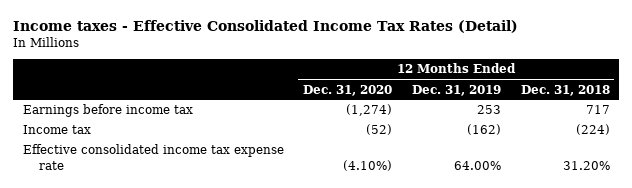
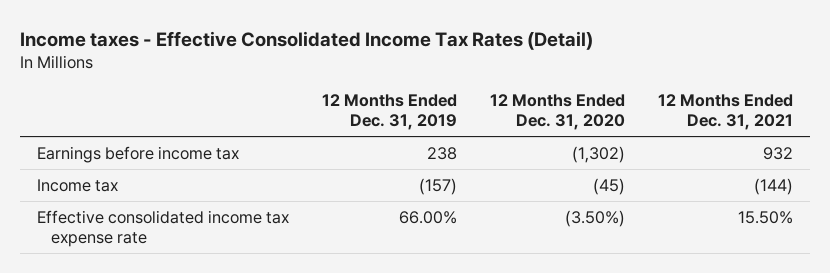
[520,84,610,96] Dec. 31, 2018 -> none
none -> [658,93,794,130] 12 Months Ended Dec. 31, 2021
[346,104,393,117] (1,274) -> [572,145,626,163] (1,302)
[476,105,501,115] 253 -> [426,146,457,160] 238
[366,124,393,136] (52) -> [593,177,626,195] (45)
[466,124,501,136] (162) -> [418,177,457,195] (157)
[343,159,393,171] (4.10%) -> [565,209,626,227] (3.50%)
[453,160,501,170] 64.00% -> [398,210,457,224] 66.00%

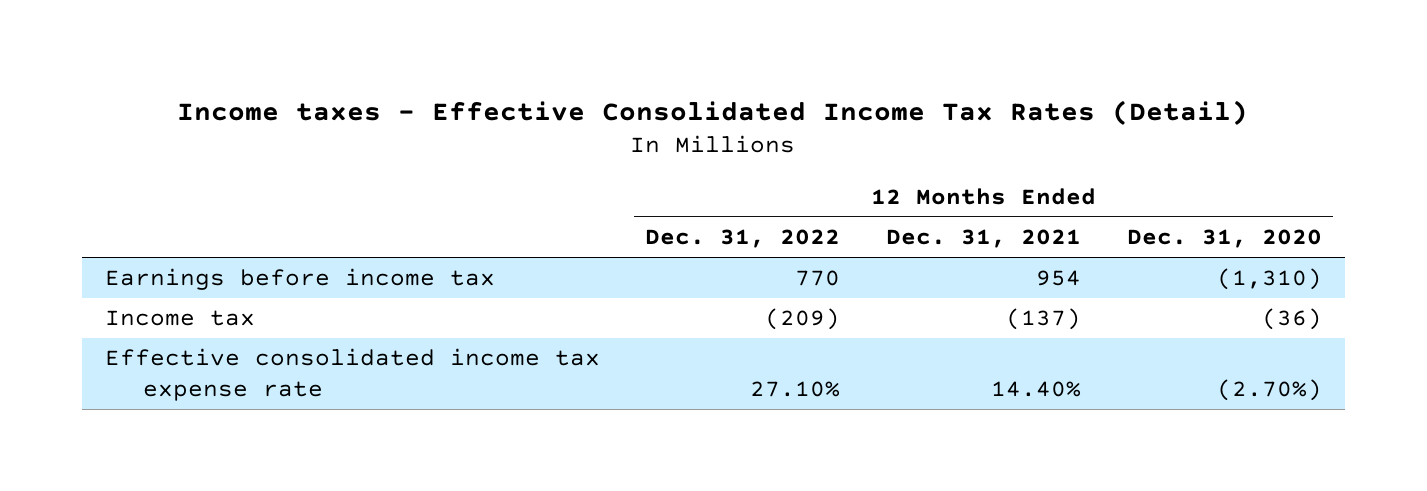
[321,93,457,130] 12 Months Ended Dec. 31, 2019 -> none
none -> [645,229,841,249] Dec. 31, 2022
[572,145,626,163] (1,302) -> [1216,268,1322,291] (1,310)
[763,146,794,160] 932 -> [1036,270,1082,287] 954
[593,177,626,195] (45) -> [1261,308,1322,331] (36)
[754,177,794,195] (144) -> [1006,308,1082,331] (137)
[565,209,626,227] (3.50%) -> [1216,379,1322,402] (2.70%)
[738,210,794,224] 15.50% -> [991,381,1082,398] 14.40%

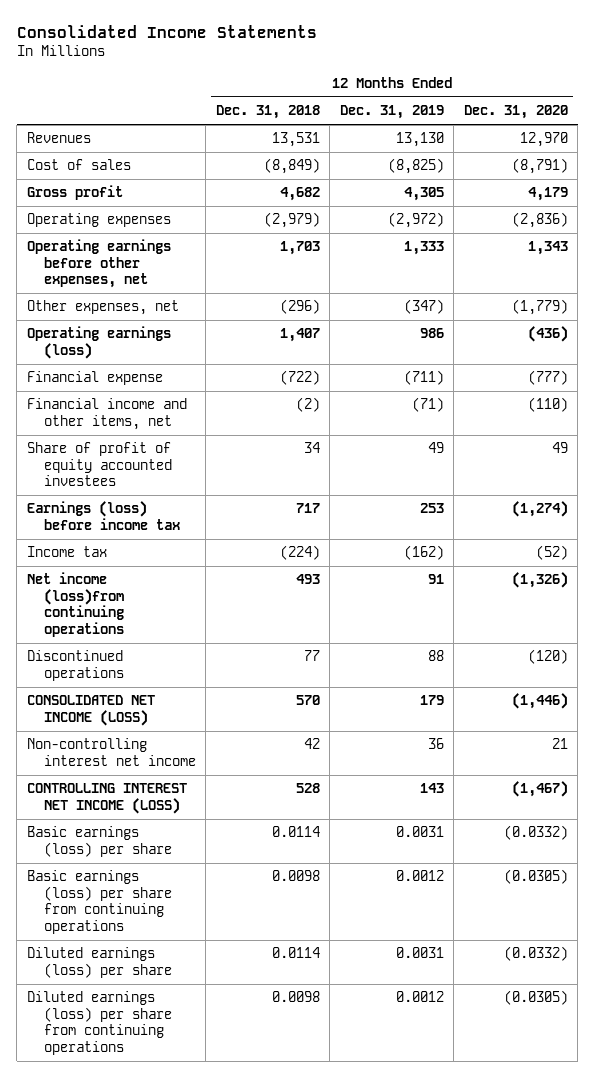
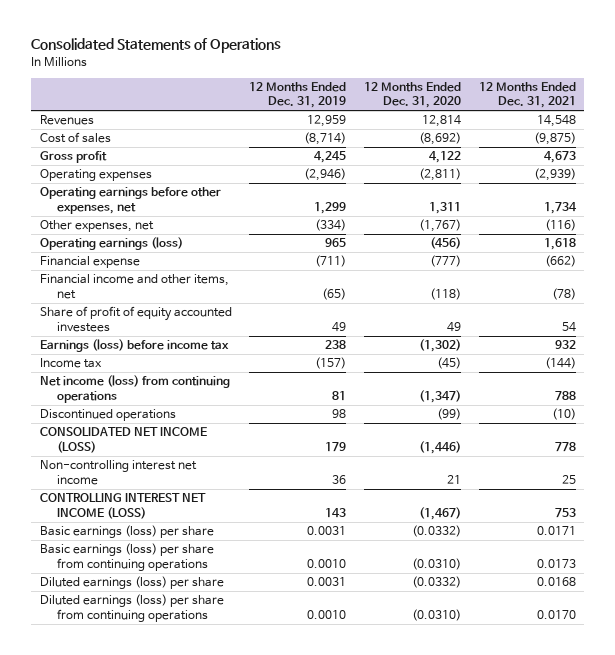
[16,24,317,38] Consolidated Income Statements -> [30,38,281,54] Consolidated Statements of Operations
[215,105,320,120] Dec. 31, 2018 -> none
none -> [478,81,576,109] 12 Months Ended Dec. 31, 2021
[395,132,444,148] 13,130 -> [307,115,347,128] 12,959
[519,132,568,148] 12,970 -> [421,115,461,128] 12,814
[387,158,444,175] (8,825) -> [304,132,347,146] (8,714)
[511,158,568,175] (8,791) -> [418,132,461,146] (8,692)
[403,187,444,202] 4,305 -> [314,151,347,164] 4,245
[527,187,568,202] 4,179 -> [428,151,461,164] 4,122
[387,212,444,229] (2,972) -> [304,168,347,182] (2,946)
[511,212,568,229] (2,836) -> [418,168,461,182] (2,811)
[403,241,444,256] 1,333 -> [314,201,347,214] 1,299
[527,241,568,256] 1,343 -> [428,201,461,214] 1,311
[403,299,444,315] (347) -> [315,219,347,232] (334)
[511,299,568,316] (1,779) -> [418,219,461,233] (1,767)
[419,328,444,339] 986 -> [325,238,347,248] 965
[527,326,568,343] (436) -> [429,237,461,250] (456)
[411,397,444,413] (71) -> [322,287,347,300] (65)
[527,397,568,413] (110) -> [429,287,461,300] (118)
[419,503,444,514] 253 -> [325,340,347,350] 238
[511,501,568,518] (1,274) -> [418,339,461,353] (1,302)
[403,545,444,561] (162) -> [315,357,347,370] (157)
[535,545,568,561] (52) -> [436,357,461,370] (45)
[26,572,124,637] Net income (loss)from continuing operations -> [39,375,230,403] Net income (loss) from continuing operations
[427,574,444,585] 91 -> [332,390,347,401] 81
[511,572,568,589] (1,326) -> [418,389,461,403] (1,347)
[427,650,444,662] 88 -> [332,409,347,419] 98
[527,649,568,665] (120) -> [436,408,461,421] (99)
[395,870,444,882] 0.0012 -> [307,558,347,568] 0.0010
[503,869,568,885] (0.0305) -> [411,557,461,570] (0.0310)
[395,991,444,1003] 0.0012 -> [307,609,347,619] 0.0010
[503,990,568,1006] (0.0305) -> [411,608,461,621] (0.0310)

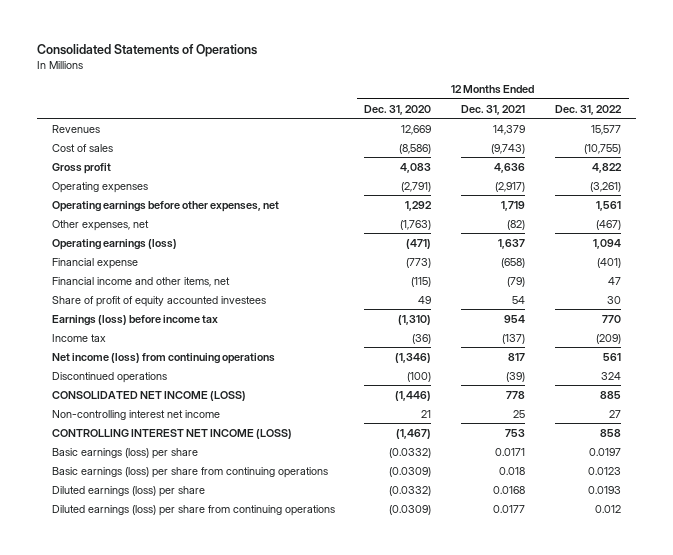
[249,81,347,109] 12 Months Ended Dec. 31, 2019 -> none
none -> [555,104,623,115] Dec. 31, 2022
[421,115,461,128] 12,814 -> [401,124,432,135] 12,669
[536,115,576,128] 14,548 -> [493,124,526,135] 14,379
[418,132,461,146] (8,692) -> [399,143,432,154] (8,586)
[533,132,576,146] (9,875) -> [491,143,526,154] (9,743)
[428,151,461,164] 4,122 -> [400,162,432,173] 4,083
[543,151,576,164] 4,673 -> [494,162,526,173] 4,636
[418,168,461,182] (2,811) -> [401,181,432,192] (2,791)
[533,168,576,182] (2,939) -> [495,181,526,192] (2,917)
[428,201,461,214] 1,311 -> [405,200,433,211] 1,292
[543,201,577,214] 1,734 -> [501,200,526,211] 1,719
[418,219,461,233] (1,767) -> [400,219,432,230] (1,763)
[544,219,576,232] (116) -> [507,219,526,230] (82)
[429,237,461,250] (456) -> [406,238,432,249] (471)
[543,238,576,251] 1,618 -> [498,238,526,249] 1,637
[429,255,461,268] (777) -> [406,257,432,268] (773)
[544,255,576,268] (662) -> [501,257,526,268] (658)
[429,287,461,300] (118) -> [411,276,432,287] (115)
[551,287,576,300] (78) -> [507,276,526,287] (79)
[418,339,461,353] (1,302) -> [398,314,432,325] (1,310)
[554,340,576,350] 932 -> [504,314,526,323] 954
[436,357,461,370] (45) -> [412,333,432,344] (36)
[544,357,576,370] (144) -> [502,333,526,344] (137)
[418,389,461,403] (1,347) -> [395,352,432,363] (1,346)
[554,390,576,401] 788 -> [508,352,526,361] 817
[436,408,461,421] (99) -> [407,371,432,382] (100)
[551,408,576,421] (10) -> [506,371,526,382] (39)
[411,557,461,570] (0.0310) -> [389,466,432,477] (0.0309)
[536,558,576,568] 0.0173 -> [499,466,526,475] 0.018
[411,608,461,621] (0.0310) -> [389,504,432,515] (0.0309)
[536,609,576,619] 0.0170 -> [493,504,526,513] 0.0177

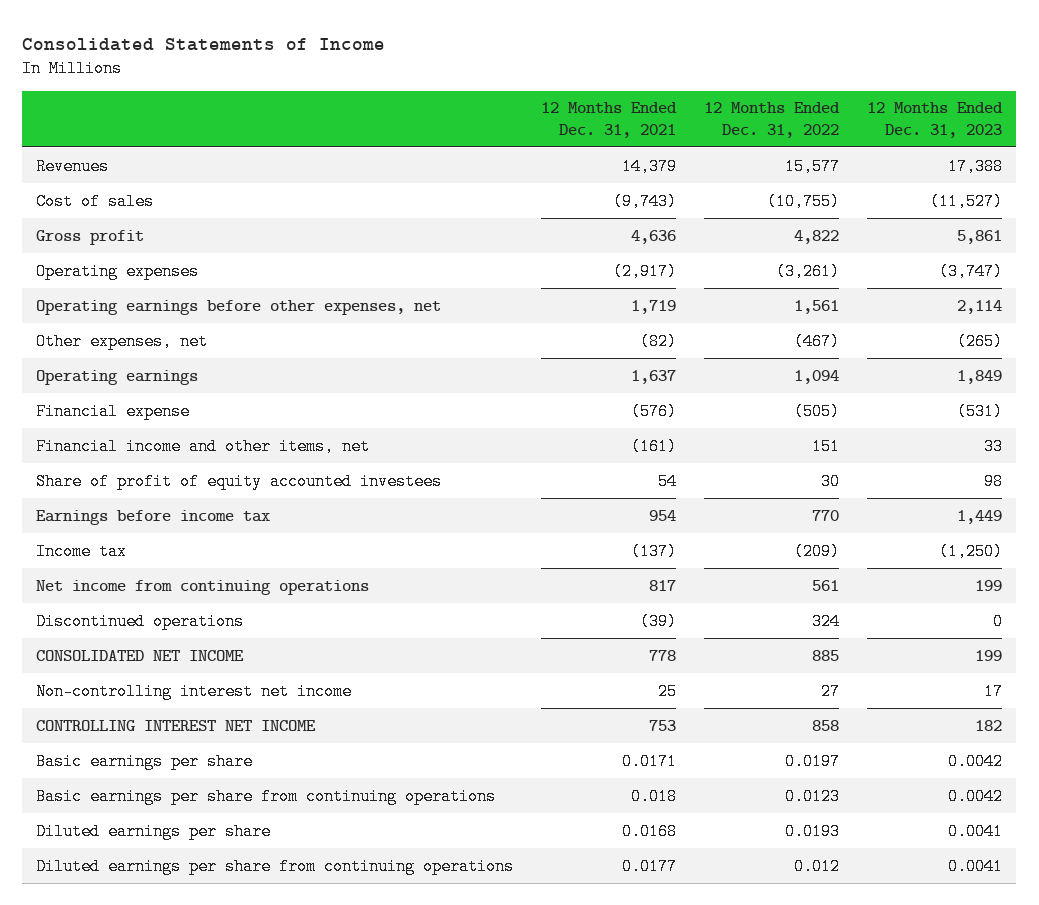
[36,43,257,57] Consolidated Statements of Operations -> [22,37,386,51] Consolidated Statements of Income
[364,104,432,115] Dec. 31, 2020 -> none
none -> [867,102,1004,138] 12 Months Ended Dec. 31, 2023
[51,238,177,250] Operating earnings (loss) -> [36,369,199,385] Operating earnings
[501,257,526,268] (658) -> [631,402,678,420] (576)
[597,257,622,268] (401) -> [794,402,841,420] (505)
[507,276,526,287] (79) -> [631,437,678,455] (161)
[608,276,622,285] 47 -> [812,437,841,455] 151
[51,314,218,326] Earnings (loss) before income tax -> [36,509,271,525] Earnings before income tax
[51,352,275,364] Net income (loss) from continuing operations -> [36,579,370,595] Net income from continuing operations
[51,390,246,401] CONSOLIDATED NET INCOME (LOSS) -> [36,649,245,661] CONSOLIDATED NET INCOME
[51,428,292,439] CONTROLLING INTEREST NET INCOME (LOSS) -> [36,719,317,731] CONTROLLING INTEREST NET INCOME
[51,447,198,459] Basic earnings (loss) per share -> [36,752,254,770] Basic earnings per share
[51,466,328,478] Basic earnings (loss) per share from continuing operations -> [36,787,497,805] Basic earnings per share from continuing operations
[51,485,205,497] Diluted earnings (loss) per share -> [36,822,272,840] Diluted earnings per share
[51,504,335,516] Diluted earnings (loss) per share from continuing operations -> [36,857,515,875] Diluted earnings per share from continuing operations

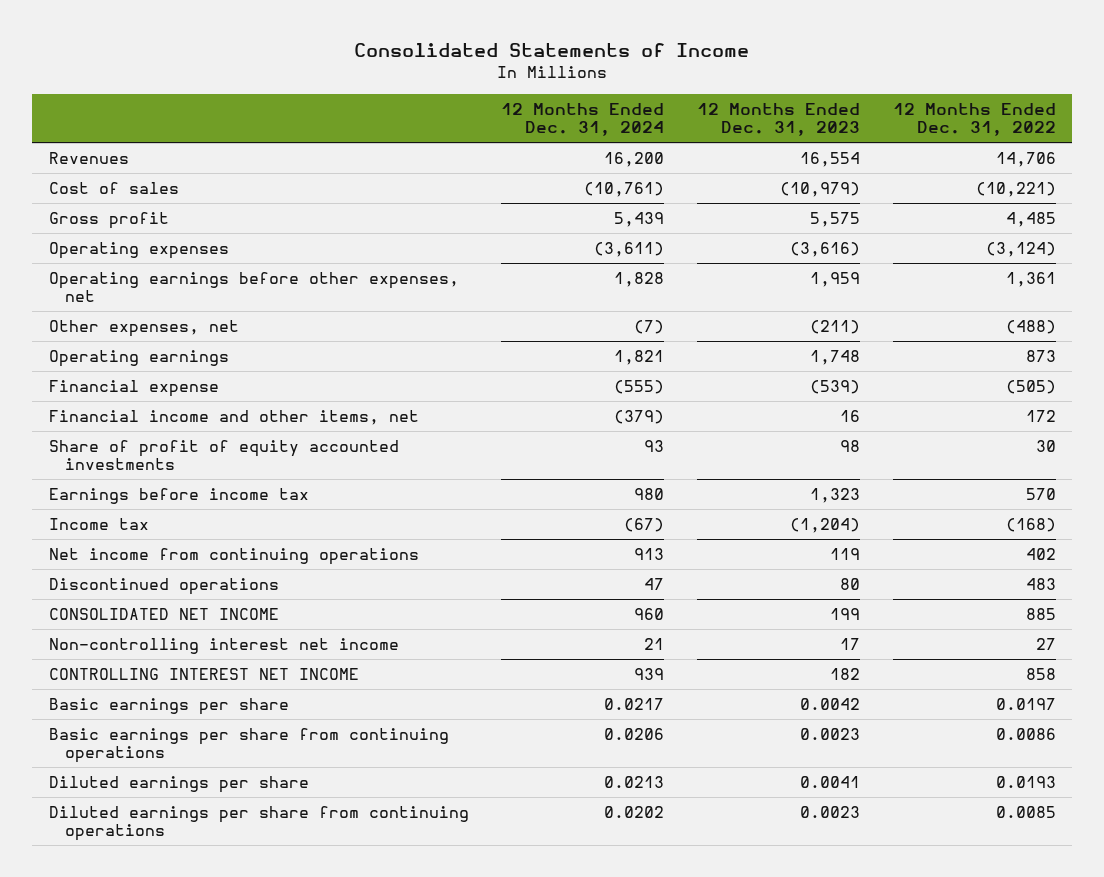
[541,102,678,138] 12 Months Ended Dec. 31, 2021 -> none
none -> [501,102,665,137] 12 Months Ended Dec. 31, 2024
[785,157,841,175] 15,577 -> [995,151,1056,167] 14,706
[948,157,1004,175] 17,388 -> [800,151,861,167] 16,554
[767,192,841,210] (10,755) -> [975,181,1056,197] (10,221)
[930,192,1004,210] (11,527) -> [780,181,861,197] (10,979)
[794,229,840,244] 4,822 -> [1005,211,1056,227] 4,485
[957,229,1003,244] 5,861 -> [810,211,861,227] 5,575
[776,262,841,280] (3,261) -> [985,241,1056,257] (3,124)
[939,262,1004,280] (3,747) -> [790,241,861,257] (3,616)
[794,299,840,314] 1,561 -> [1005,271,1056,287] 1,361
[957,299,1003,314] 2,114 -> [810,271,861,287] 1,959
[794,332,841,350] (467) -> [1005,319,1056,334] (488)
[957,332,1004,350] (265) -> [810,319,861,334] (211)
[794,369,840,384] 1,094 -> [1025,349,1056,362] 873
[957,369,1003,384] 1,849 -> [810,349,861,365] 1,748
[957,402,1004,420] (531) -> [810,379,861,394] (539)
[812,437,841,455] 151 -> [1025,409,1056,422] 172
[984,437,1004,455] 33 -> [840,409,861,422] 16
[36,472,443,490] Share of profit of equity accounted investees -> [48,439,399,471] Share of profit of equity accounted investments
[812,509,840,521] 770 -> [1025,487,1056,500] 570
[957,509,1003,524] 1,449 -> [810,487,861,503] 1,323
[794,542,841,560] (209) -> [1005,517,1056,532] (168)
[939,542,1004,560] (1,250) -> [790,517,861,533] (1,204)
[812,579,840,591] 561 -> [1025,547,1056,560] 402
[975,579,1003,591] 199 -> [830,547,861,560] 119
[812,612,841,630] 324 -> [1025,577,1056,590] 483
[993,612,1004,630] 0 -> [840,577,861,590] 80
[785,787,841,805] 0.0123 -> [995,727,1056,740] 0.0086
[948,787,1004,805] 0.0042 -> [800,727,861,740] 0.0023
[794,857,841,875] 0.012 -> [995,805,1056,818] 0.0085
[948,857,1004,875] 0.0041 -> [800,805,861,818] 0.0023

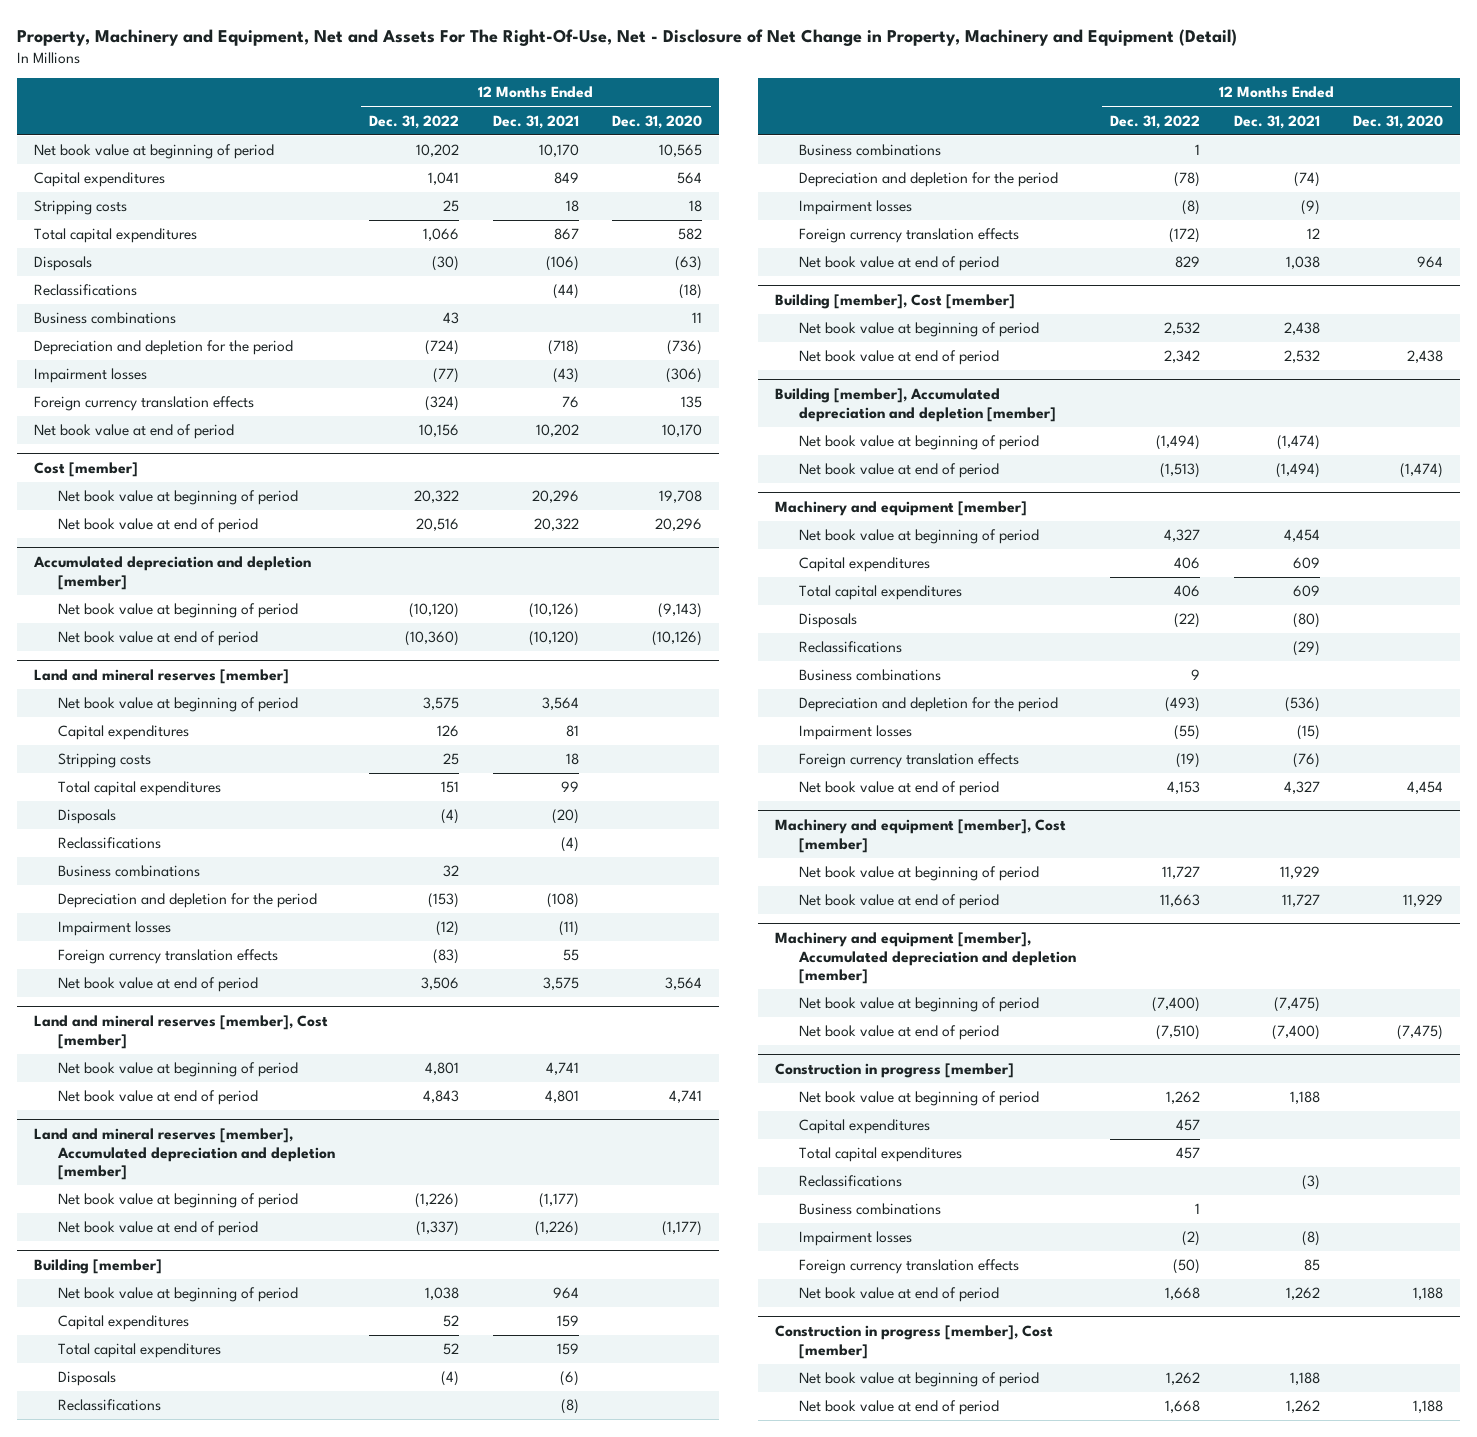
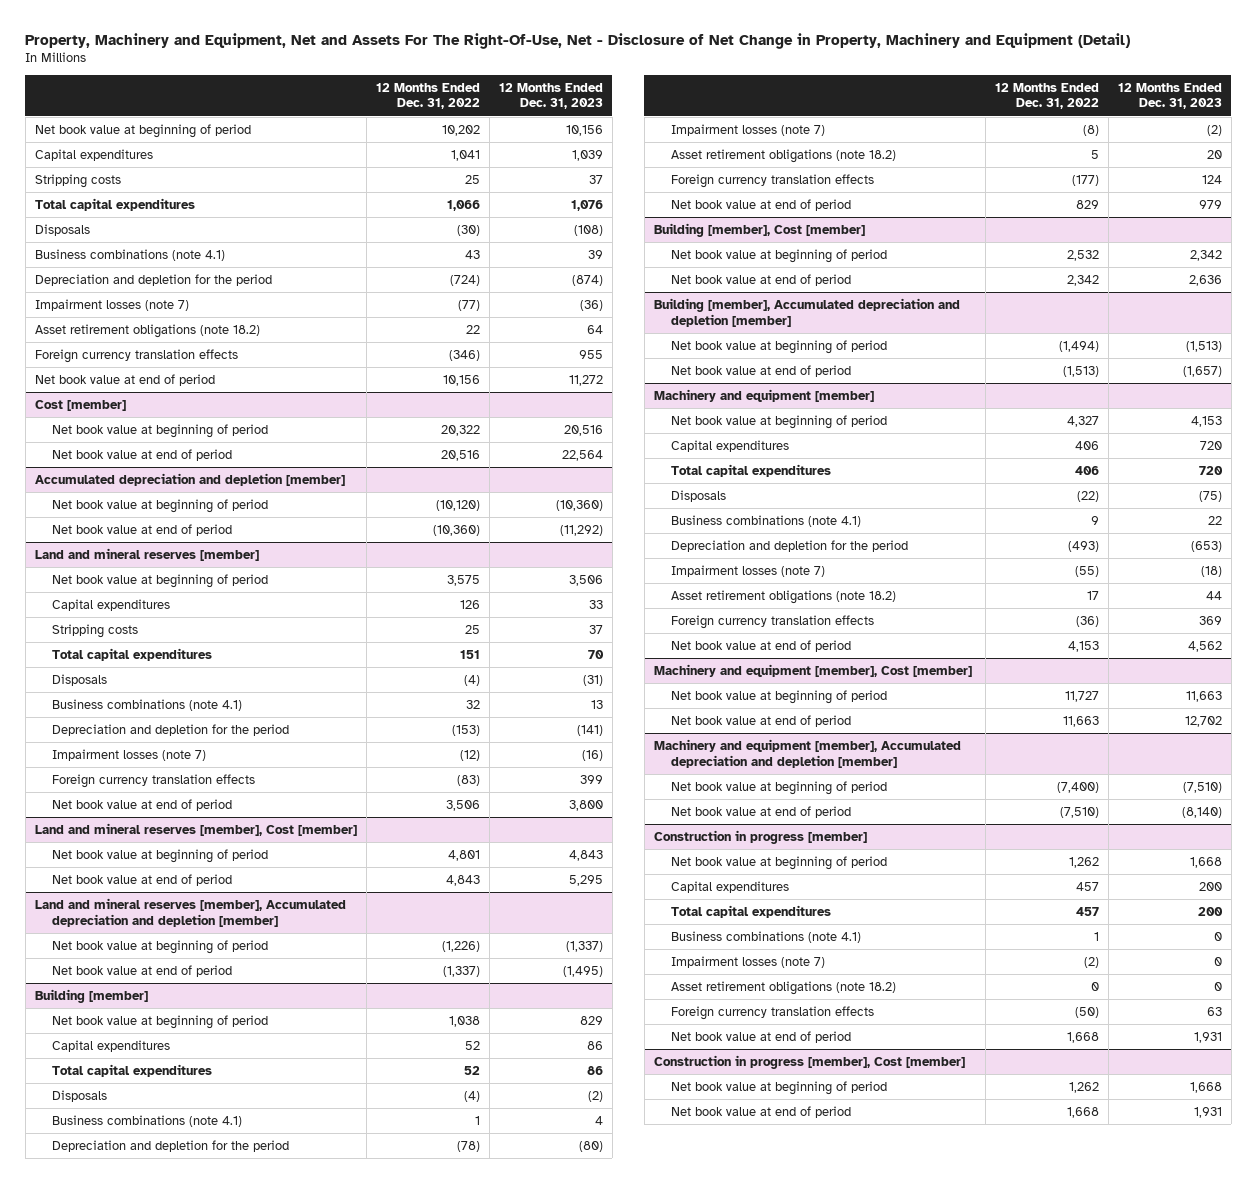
[492,114,579,129] Dec. 31, 2021 -> none
[612,114,703,129] Dec. 31, 2020 -> none
none -> [498,82,603,110] 12 Months Ended Dec. 31, 2023
[34,284,138,297] Reclassifications -> none
[34,312,177,325] Business combinations -> [34,248,225,261] Business combinations (note 4.1)
[34,368,148,384] Impairment losses -> [34,298,189,311] Impairment losses (note 7)
none -> [34,323,260,338] Asset retirement obligations (note 18.2)
[425,396,460,412] (324) -> [448,349,480,361] (346)
[58,837,162,850] Reclassifications -> none
[58,865,201,878] Business combinations -> [52,698,243,711] Business combinations (note 4.1)
[58,921,172,937] Impairment losses -> [52,748,207,761] Impairment losses (note 7)
[58,1399,162,1412] Reclassifications -> none
[799,144,942,157] Business combinations -> [52,1114,243,1127] Business combinations (note 4.1)
[799,200,913,216] Impairment losses -> [671,123,826,136] Impairment losses (note 7)
none -> [671,148,897,163] Asset retirement obligations (note 18.2)
[1168,228,1200,244] (172) -> [1071,174,1099,186] (177)
[799,641,903,654] Reclassifications -> none
[799,669,942,682] Business combinations -> [671,514,862,527] Business combinations (note 4.1)
[799,725,913,741] Impairment losses -> [671,564,826,577] Impairment losses (note 7)
none -> [671,589,897,604] Asset retirement obligations (note 18.2)
[1175,753,1200,769] (19) -> [1075,615,1099,627] (36)
[799,1175,903,1188] Reclassifications -> none
[799,1203,942,1216] Business combinations -> [671,930,862,943] Business combinations (note 4.1)
[799,1231,913,1247] Impairment losses -> [671,955,826,968] Impairment losses (note 7)
none -> [671,980,897,995] Asset retirement obligations (note 18.2)

